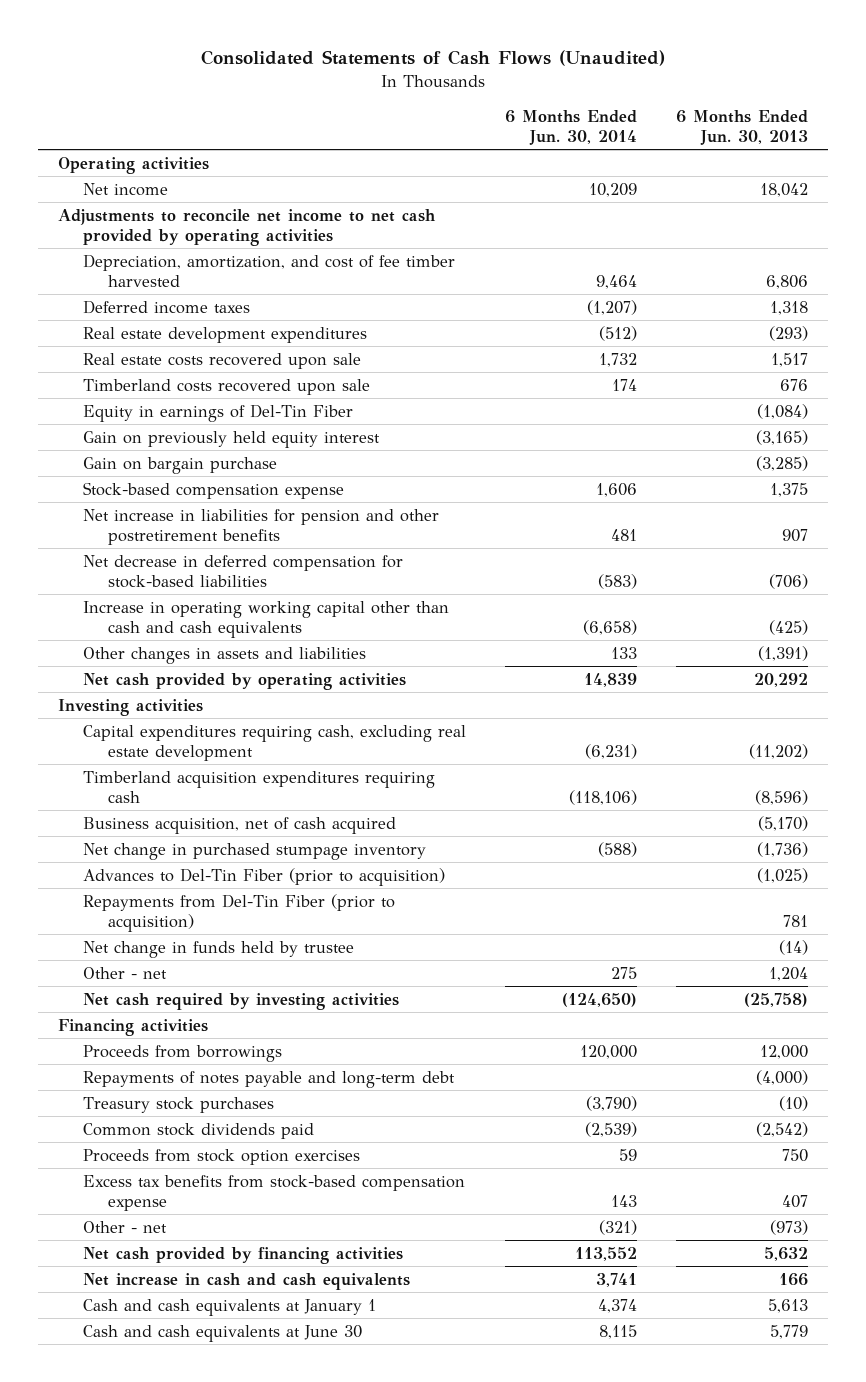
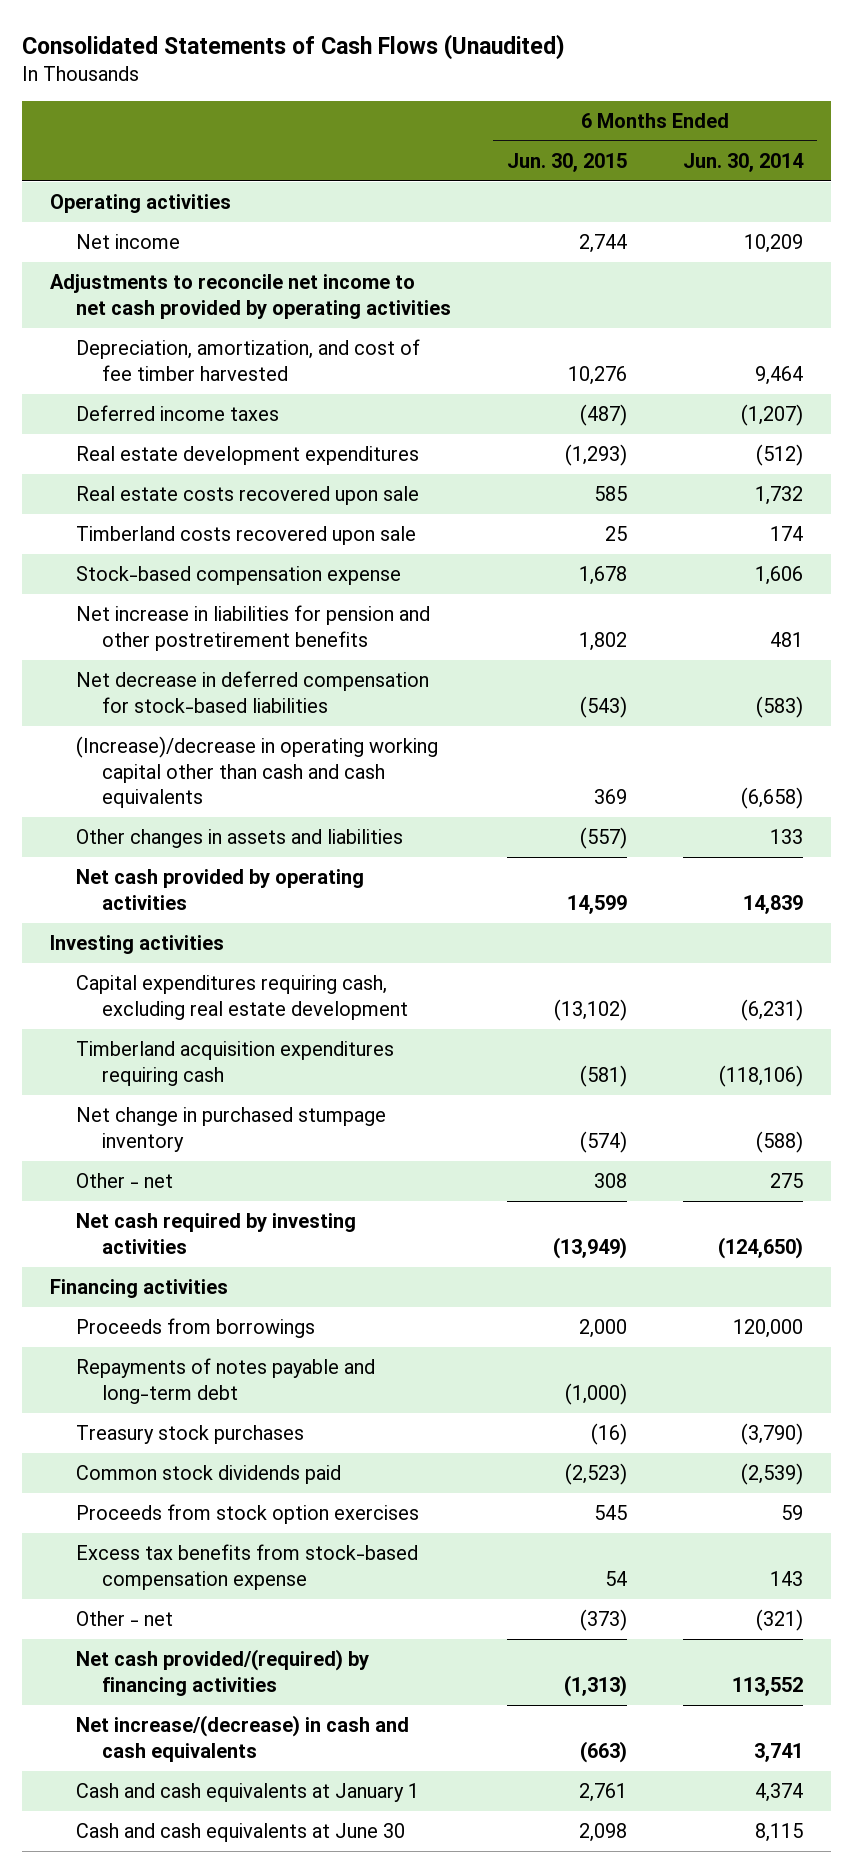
[676,109,809,146] 6 Months Ended Jun. 30, 2013 -> none
none -> [507,152,628,172] Jun. 30, 2015
[82,403,353,422] Equity in earnings of Del-Tin Fiber -> none
[82,430,380,448] Gain on previously held equity interest -> none
[82,456,277,474] Gain on bargain purchase -> none
[82,600,449,639] Increase in operating working capital other than cash and cash equivalents -> [76,736,439,809] (Increase)/decrease in operating working capital other than cash and cash equivalents
[82,816,396,834] Business acquisition, net of cash acquired -> none
[82,867,445,886] Advances to Del-Tin Fiber (prior to acquisition) -> none
[82,893,395,933] Repayments from Del-Tin Fiber (prior to acquisition) -> none
[82,940,354,958] Net change in funds held by trustee -> none
[82,1246,403,1264] Net cash provided by financing activities -> [76,1649,370,1696] Net cash provided/(required) by financing activities
[82,1272,410,1290] Net increase in cash and cash equivalents -> [76,1715,410,1762] Net increase/(decrease) in cash and cash equivalents

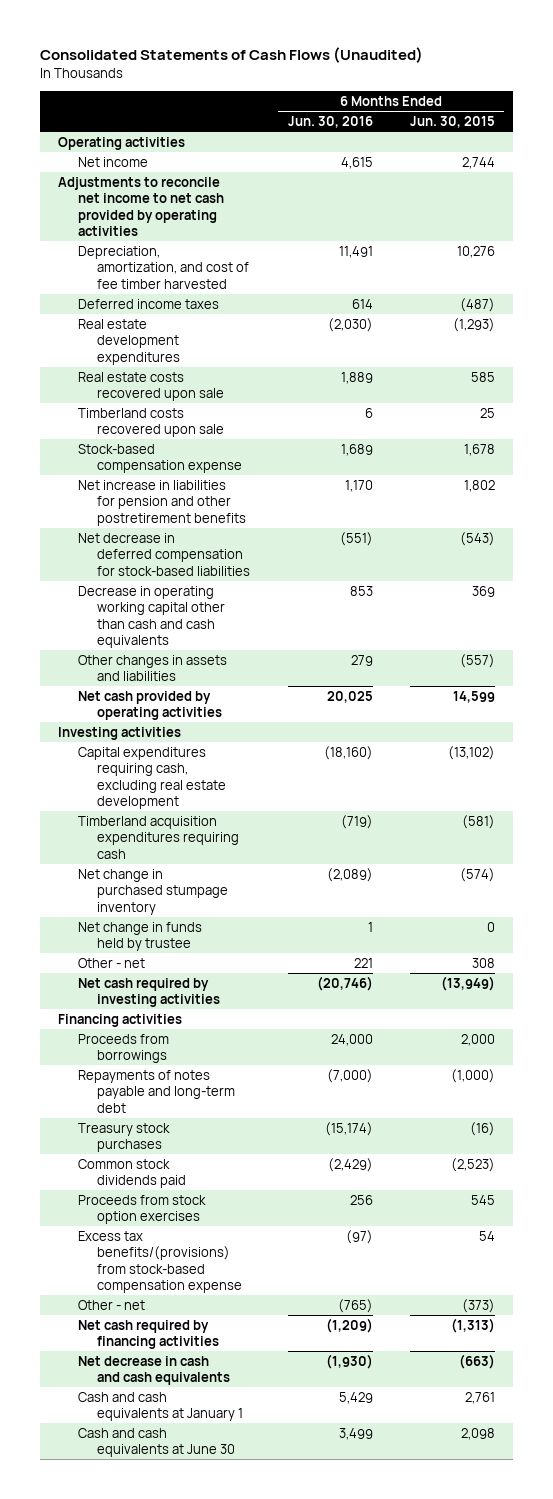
[683,152,805,172] Jun. 30, 2014 -> none
none -> [287,116,373,129] Jun. 30, 2016
[76,736,439,809] (Increase)/decrease in operating working capital other than cash and cash equivalents -> [77,585,226,649] Decrease in operating working capital other than cash and cash equivalents
none -> [77,921,202,952] Net change in funds held by trustee
[76,1544,419,1590] Excess tax benefits from stock-based compensation expense -> [77,1230,243,1294] Excess tax benefits/(provisions) from stock-based compensation expense
[76,1649,370,1696] Net cash provided/(required) by financing activities -> [77,1319,220,1350] Net cash required by financing activities
[76,1715,410,1762] Net increase/(decrease) in cash and cash equivalents -> [77,1355,231,1386] Net decrease in cash and cash equivalents

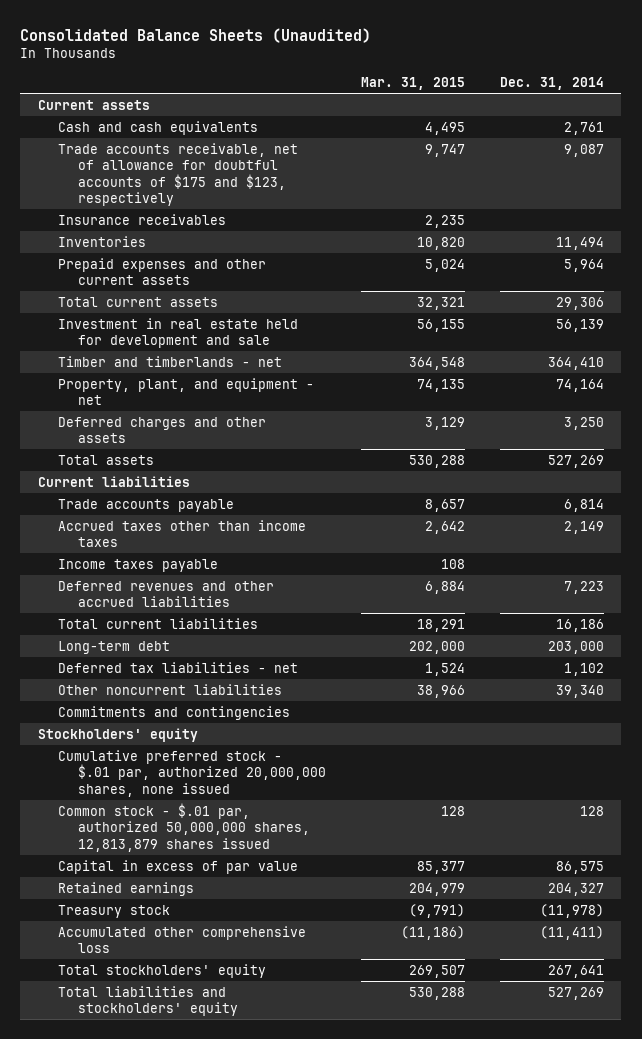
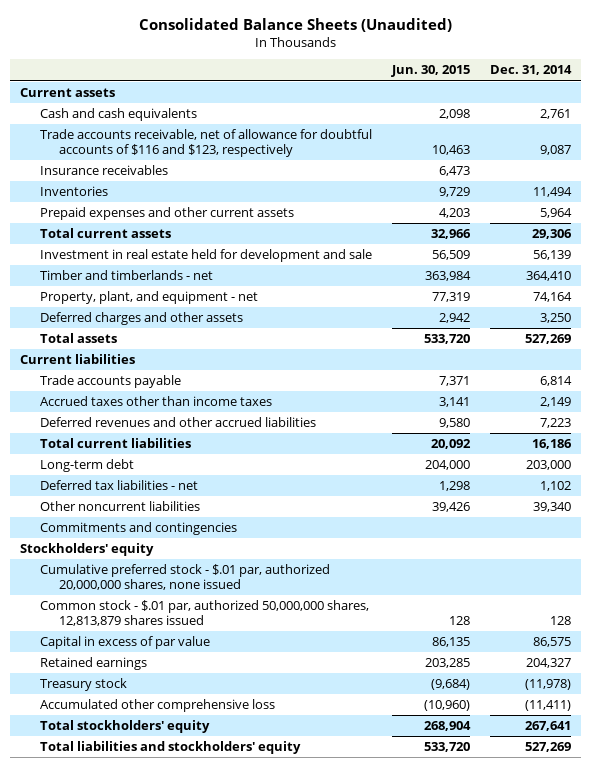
[361,77,466,91] Mar. 31, 2015 -> none
none -> [390,65,470,78] Jun. 30, 2015
[58,142,299,206] Trade accounts receivable, net of allowance for doubtful accounts of $175 and $123, respectively -> [39,129,372,157] Trade accounts receivable, net of allowance for doubtful accounts of $116 and $123, respectively
[58,558,219,572] Income taxes payable -> none

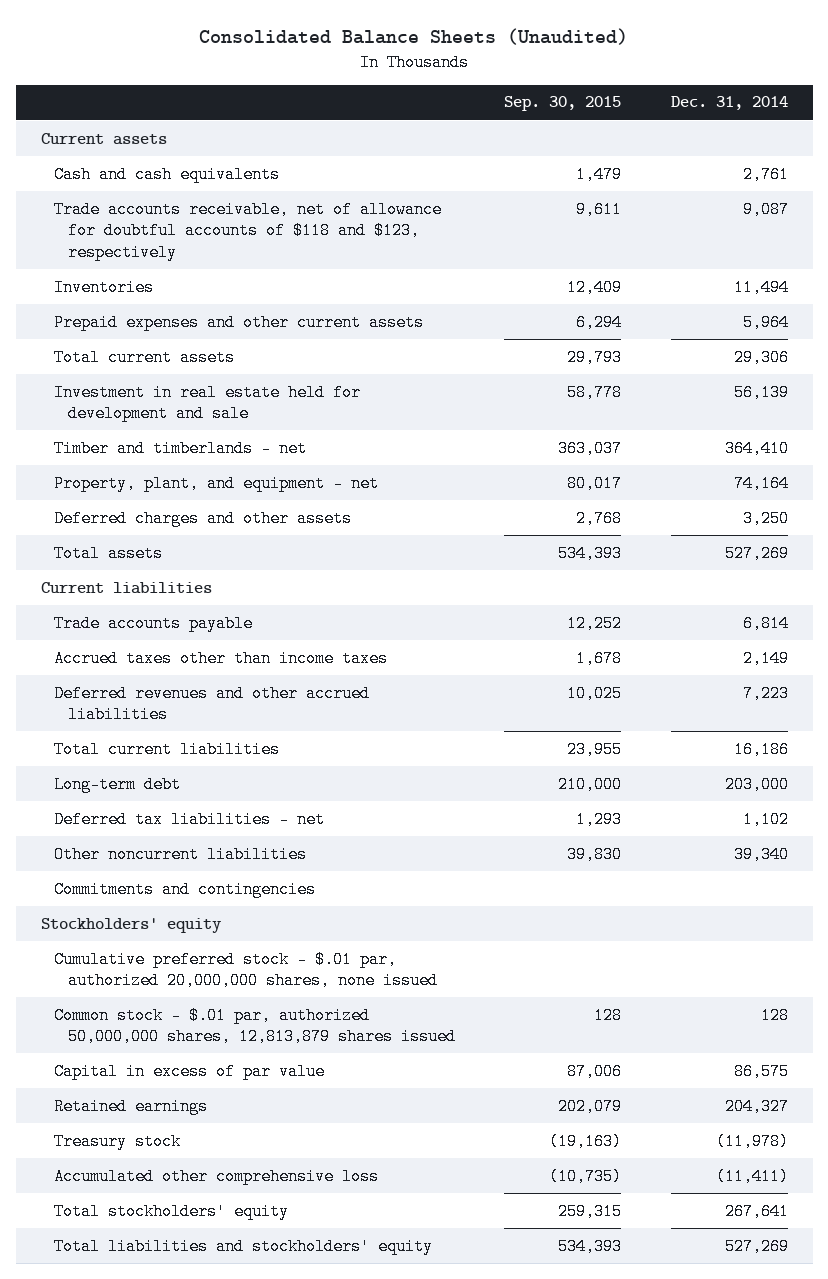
[390,65,470,78] Jun. 30, 2015 -> none
none -> [504,96,622,112] Sep. 30, 2015
[39,165,168,176] Insurance receivables -> none
[39,129,372,157] Trade accounts receivable, net of allowance for doubtful accounts of $116 and $123, respectively -> [54,200,443,261] Trade accounts receivable, net of allowance for doubtful accounts of $118 and $123, respectively

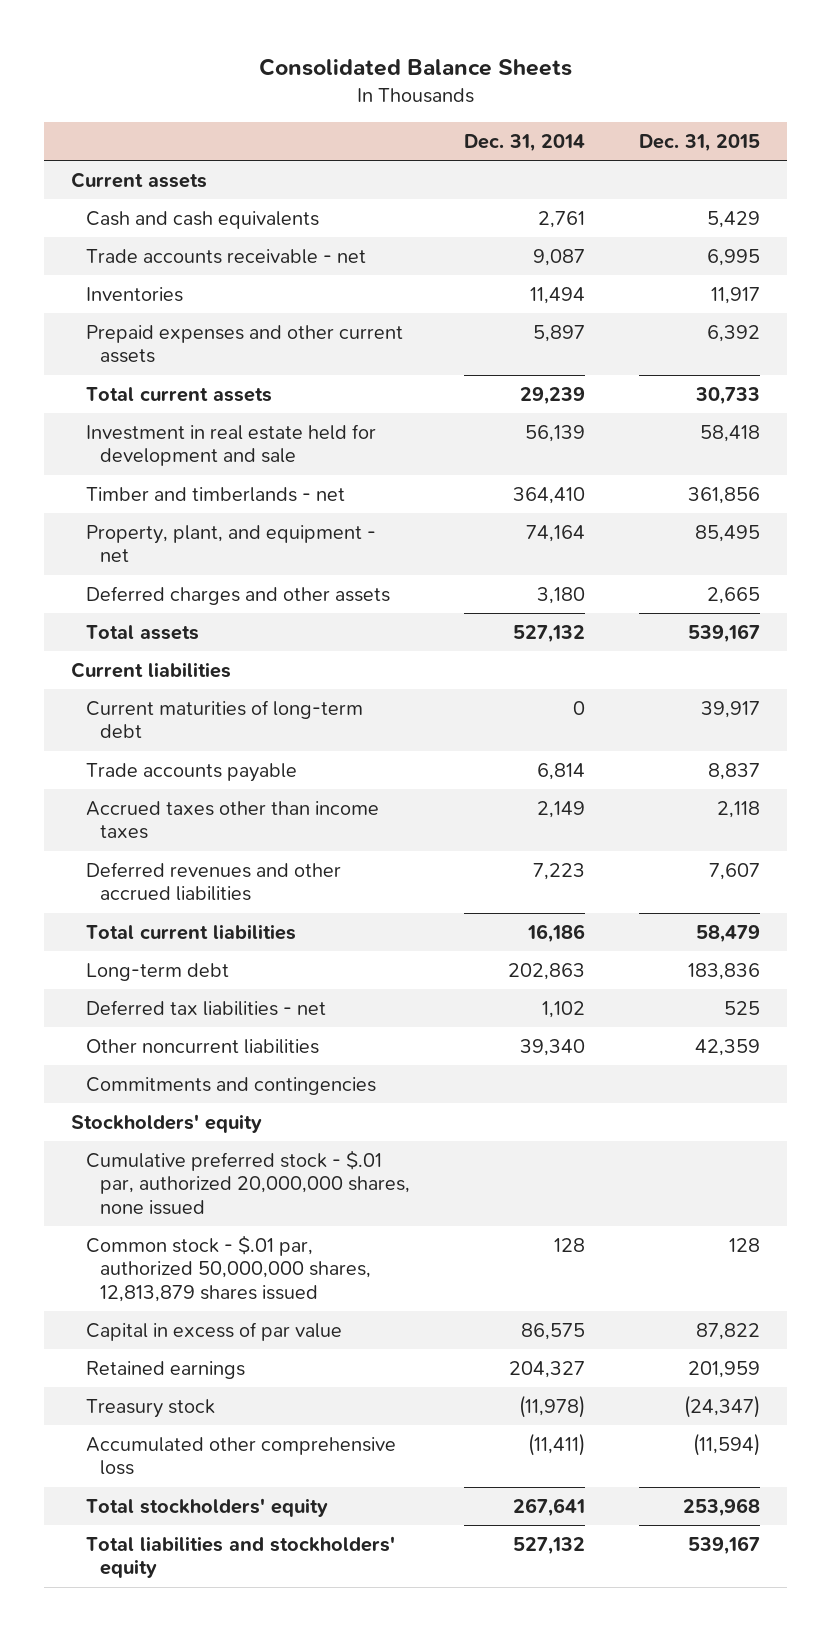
[199,28,629,46] Consolidated Balance Sheets (Unaudited) -> [258,58,572,77] Consolidated Balance Sheets
[504,96,622,112] Sep. 30, 2015 -> none
none -> [639,134,761,153] Dec. 31, 2015
[54,200,443,261] Trade accounts receivable, net of allowance for doubtful accounts of $118 and $123, respectively -> [85,249,366,265] Trade accounts receivable - net
[742,313,789,331] 5,964 -> [533,325,586,343] 5,897
[733,348,789,366] 29,306 -> [520,387,586,406] 29,239
[742,509,789,527] 3,250 -> [537,587,586,605] 3,180
[724,544,789,562] 527,269 -> [513,625,586,644] 527,132
none -> [85,700,363,739] Current maturities of long-term debt
[724,775,789,793] 203,000 -> [508,963,586,981] 202,863
[724,1237,789,1255] 527,269 -> [513,1537,586,1556] 527,132

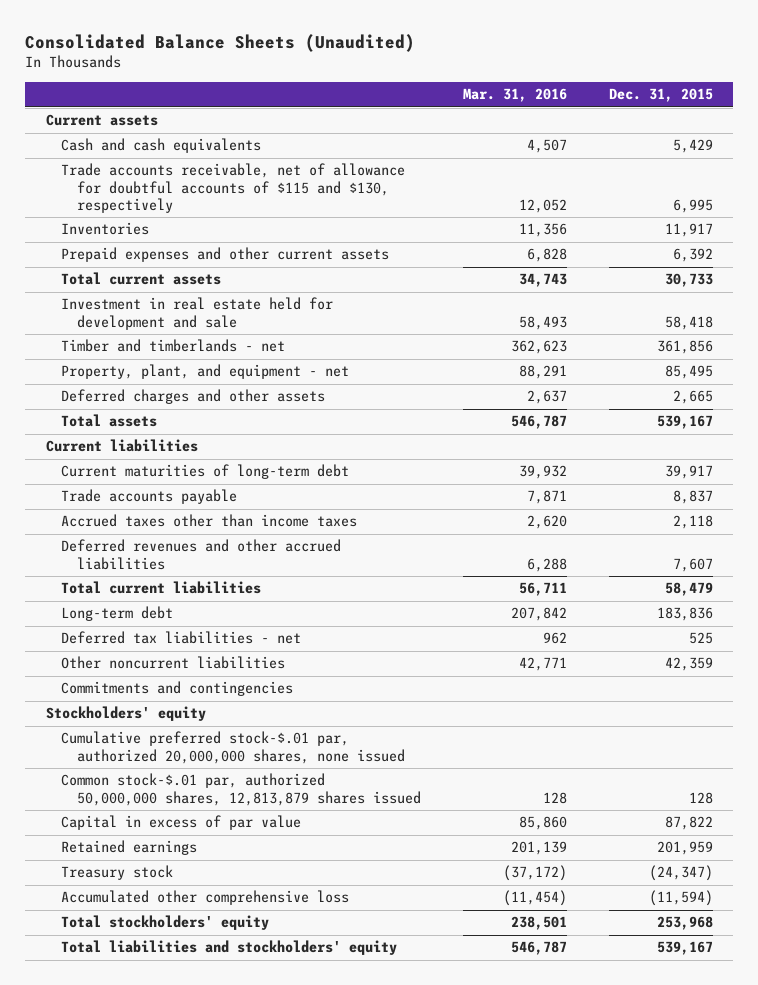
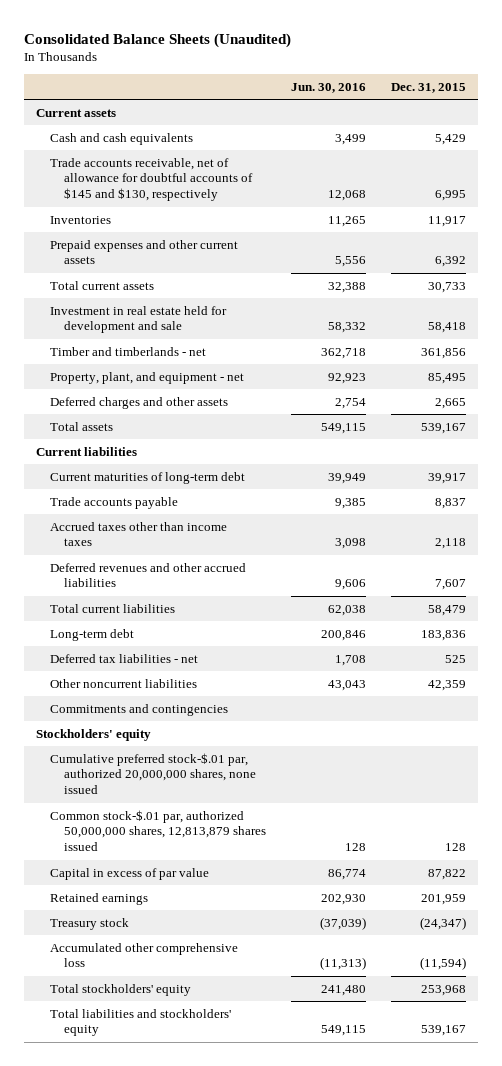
[462,88,567,103] Mar. 31, 2016 -> none
none -> [290,83,366,94] Jun. 30, 2016
[61,163,406,214] Trade accounts receivable, net of allowance for doubtful accounts of $115 and $130, respectively -> [49,157,253,202] Trade accounts receivable, net of allowance for doubtful accounts of $145 and $130, respectively

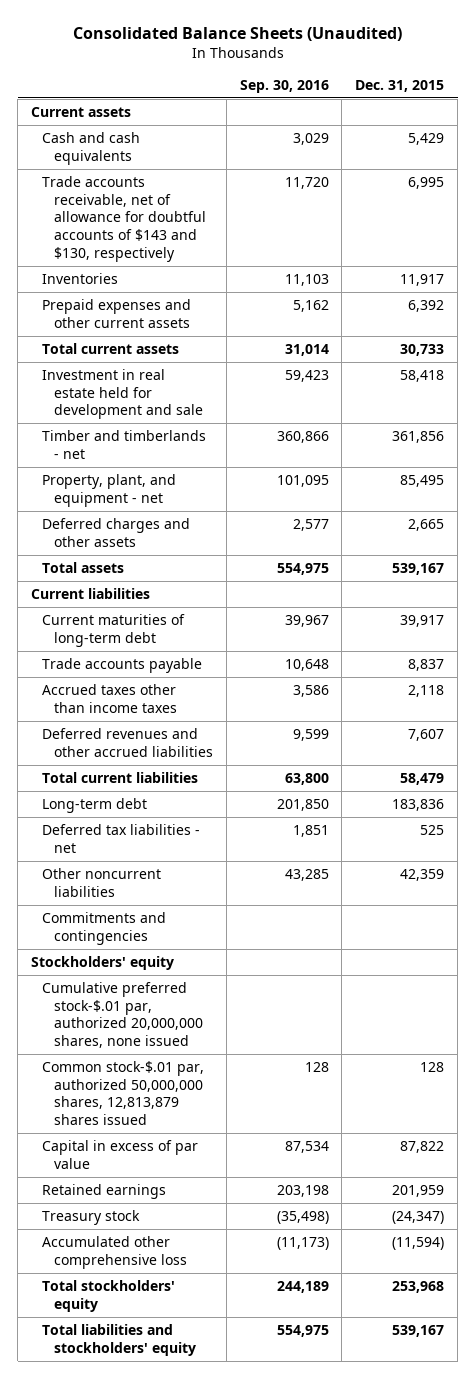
[290,83,366,94] Jun. 30, 2016 -> none
none -> [239,79,329,93] Sep. 30, 2016
[49,157,253,202] Trade accounts receivable, net of allowance for doubtful accounts of $145 and $130, respectively -> [42,175,206,262] Trade accounts receivable, net of allowance for doubtful accounts of $143 and $130, respectively

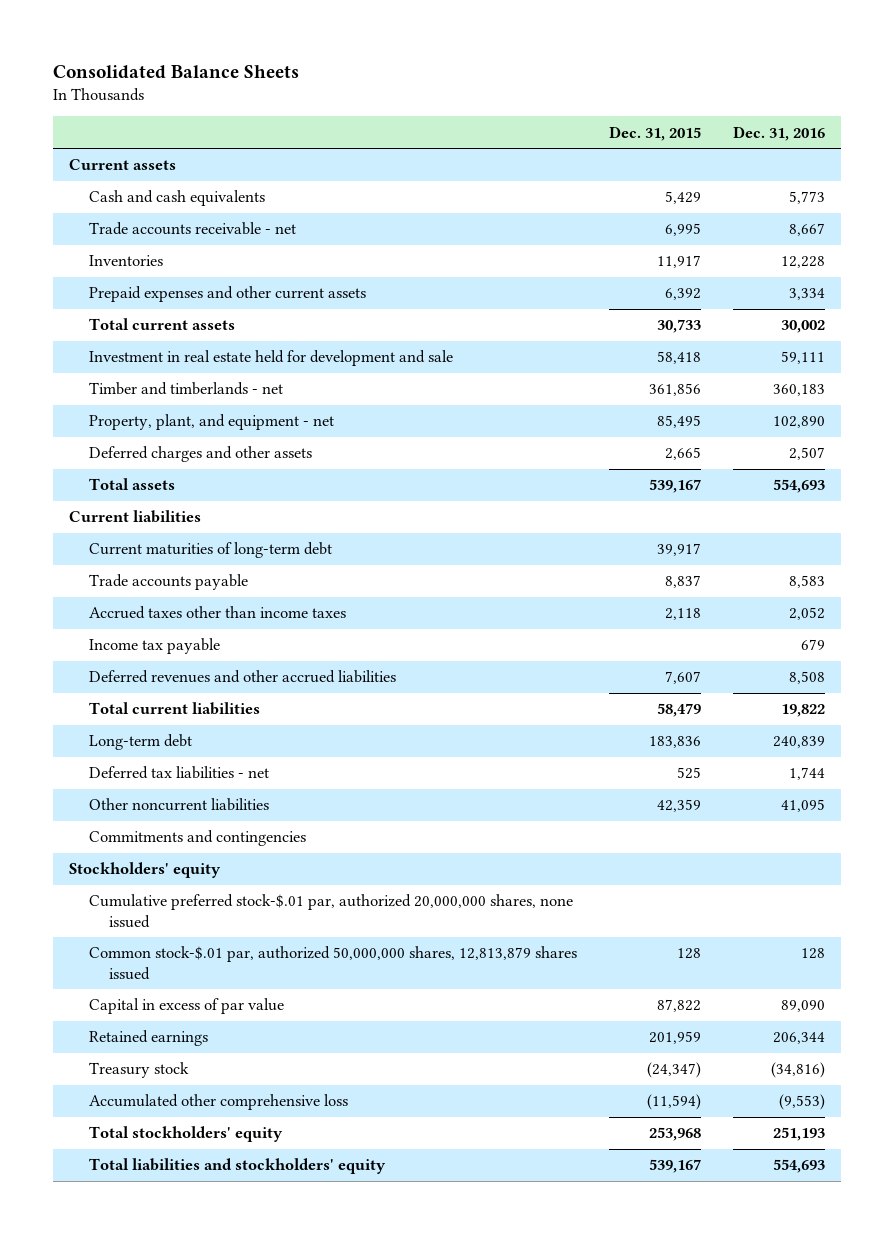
[72,27,402,42] Consolidated Balance Sheets (Unaudited) -> [52,64,299,79] Consolidated Balance Sheets
[239,79,329,93] Sep. 30, 2016 -> none
none -> [732,125,825,141] Dec. 31, 2016
[42,175,206,262] Trade accounts receivable, net of allowance for doubtful accounts of $143 and $130, respectively -> [88,222,296,236] Trade accounts receivable - net
none -> [88,638,220,655] Income tax payable

